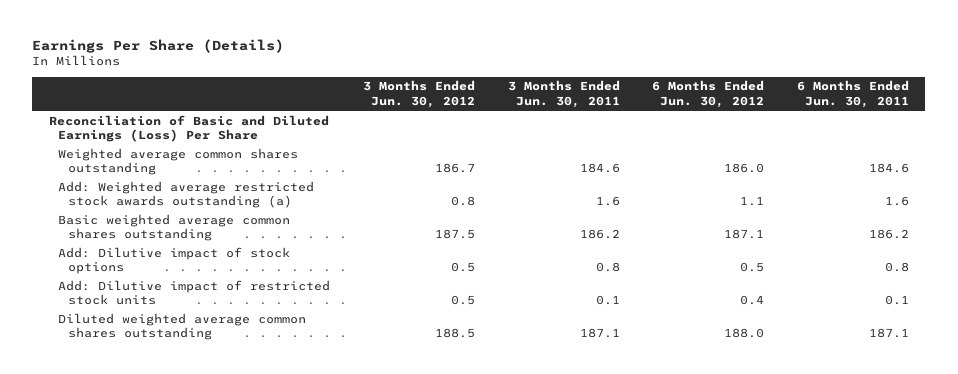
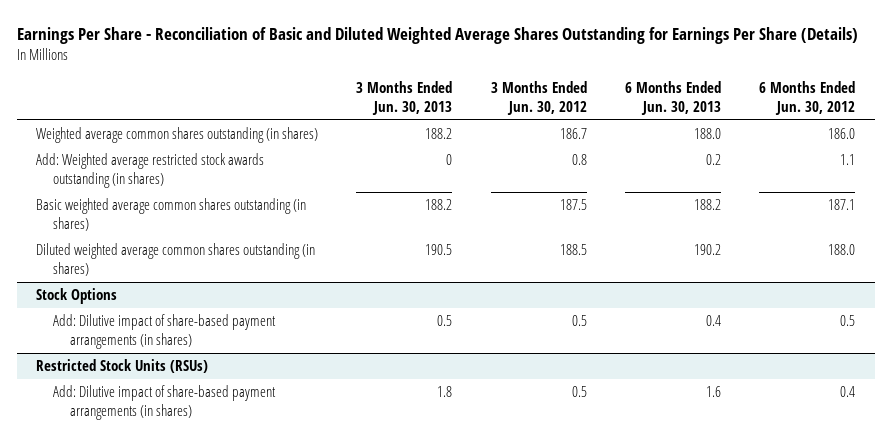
[32,39,285,54] Earnings Per Share (Details) -> [16,26,858,44] Earnings Per Share - Reconciliation of Basic and Diluted Weighted Average Shares Outstanding for Earnings Per Share (Details)
[507,80,620,108] 3 Months Ended Jun. 30, 2011 -> none
[797,80,910,108] 6 Months Ended Jun. 30, 2011 -> none
none -> [356,81,453,115] 3 Months Ended Jun. 30, 2013
none -> [625,81,722,115] 6 Months Ended Jun. 30, 2013
[48,114,329,142] Reconciliation of Basic and Diluted Earnings (Loss) Per Share -> none
[58,246,291,274] Add: Dilutive impact of stock options -> none
[58,279,331,305] Add: Dilutive impact of restricted stock units -> none
[58,147,299,175] Weighted average common shares outstanding -> [36,127,319,144] Weighted average common shares outstanding (in shares)
[58,180,315,208] Add: Weighted average restricted stock awards outstanding (a) -> [36,153,265,189] Add: Weighted average restricted stock awards outstanding (in shares)
[58,213,291,241] Basic weighted average common shares outstanding -> [36,198,307,232] Basic weighted average common shares outstanding (in shares)
[58,312,307,340] Diluted weighted average common shares outstanding -> [36,243,316,277] Diluted weighted average common shares outstanding (in shares)
none -> [36,288,118,305] Stock Options
none -> [53,314,277,350] Add: Dilutive impact of share-based payment arrangements (in shares)
none -> [36,359,209,374] Restricted Stock Units (RSUs)
none -> [53,385,277,421] Add: Dilutive impact of share-based payment arrangements (in shares)

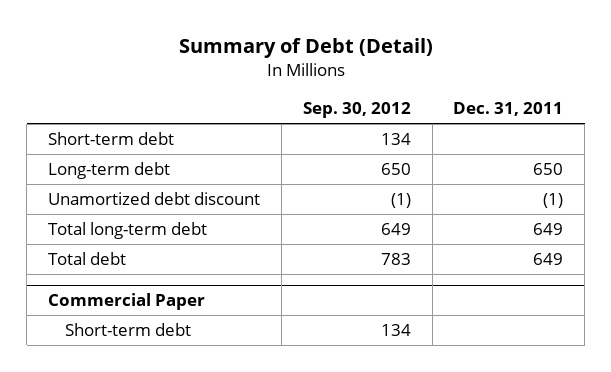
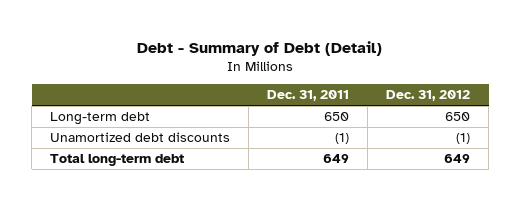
[178,38,433,59] Summary of Debt (Detail) -> [137,40,383,56] Debt - Summary of Debt (Detail)
[302,102,411,119] Sep. 30, 2012 -> none
none -> [386,90,471,102] Dec. 31, 2012
[47,132,174,146] Short-term debt -> none
[47,192,260,206] Unamortized debt discount -> [50,132,231,143] Unamortized debt discounts
[47,252,126,266] Total debt -> none
[47,293,205,311] Commercial Paper -> none
[64,323,191,337] Short-term debt -> none

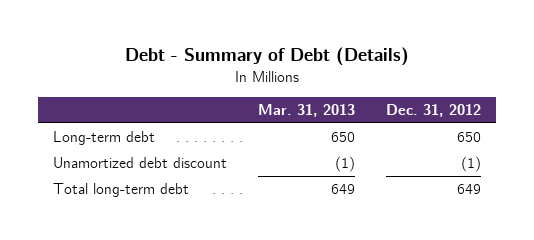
[137,40,383,56] Debt - Summary of Debt (Detail) -> [125,47,410,67] Debt - Summary of Debt (Details)
[267,90,350,102] Dec. 31, 2011 -> none
none -> [258,104,356,118] Mar. 31, 2013
[50,132,231,143] Unamortized debt discounts -> [53,157,228,169] Unamortized debt discount

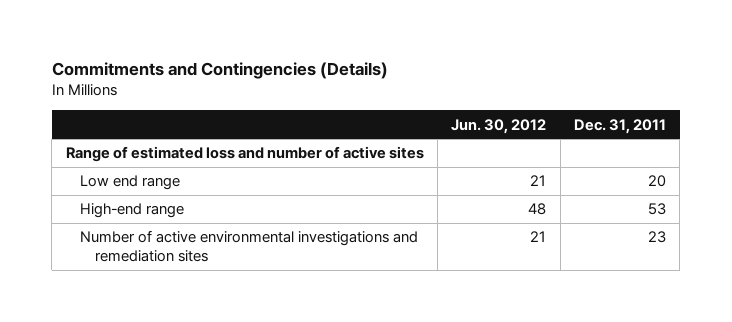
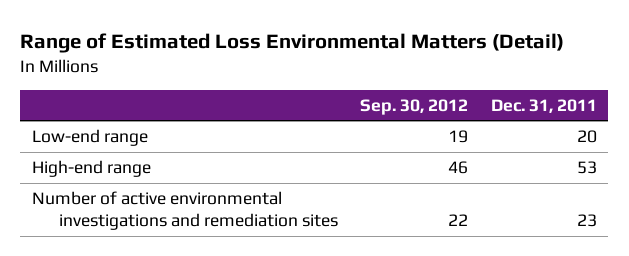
[51,62,388,80] Commitments and Contingencies (Details) -> [20,32,565,53] Range of Estimated Loss Environmental Matters (Detail)
[451,118,547,134] Jun. 30, 2012 -> none
none -> [360,98,469,115] Sep. 30, 2012
[65,146,424,163] Range of estimated loss and number of active sites -> none
[80,175,181,191] Low end range -> [31,129,148,147] Low-end range

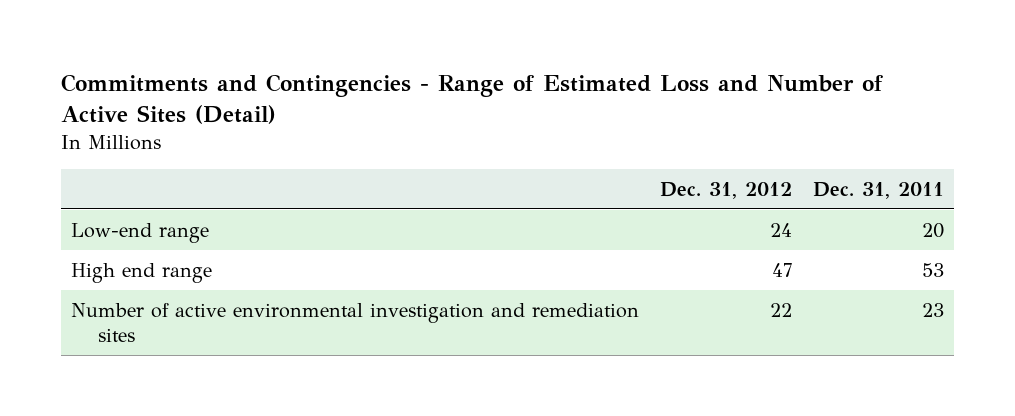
[20,32,565,53] Range of Estimated Loss Environmental Matters (Detail) -> [60,74,883,125] Commitments and Contingencies - Range of Estimated Loss and Number of Active Sites (Detail)
[360,98,469,115] Sep. 30, 2012 -> none
none -> [659,181,792,199] Dec. 31, 2012
[31,160,151,178] High-end range -> [70,262,212,283] High end range
[31,191,338,231] Number of active environmental investigations and remediation sites -> [70,302,639,343] Number of active environmental investigation and remediation sites

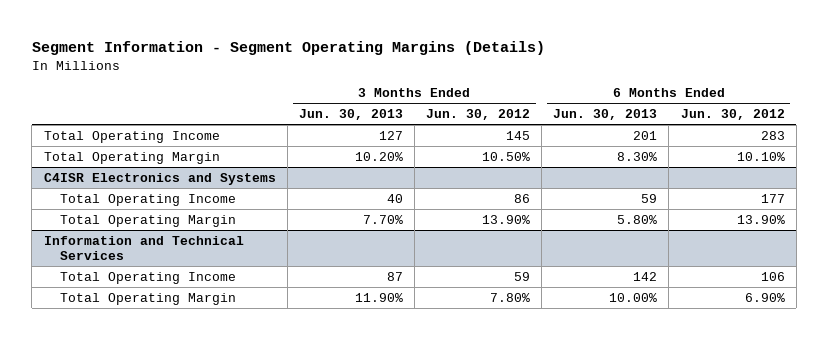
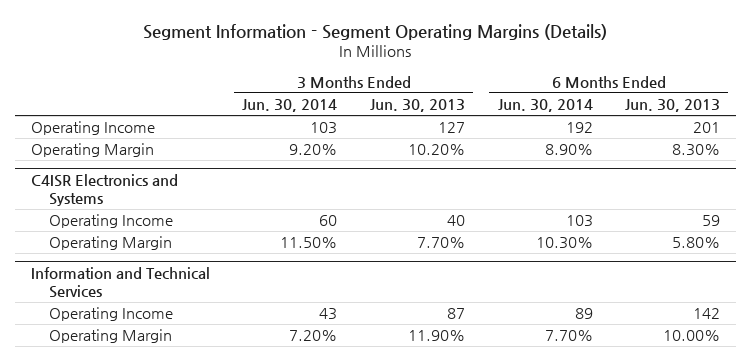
[426,109,531,121] Jun. 30, 2012 -> none
[680,109,785,121] Jun. 30, 2012 -> none
none -> [242,98,338,112] Jun. 30, 2014
none -> [497,98,593,112] Jun. 30, 2014
[43,130,220,143] Total Operating Income -> [30,121,155,136] Operating Income
[43,151,220,164] Total Operating Margin -> [30,143,154,158] Operating Margin
[60,193,237,206] Total Operating Income -> [48,214,173,229] Operating Income
[60,214,237,227] Total Operating Margin -> [48,236,172,251] Operating Margin
[60,271,237,284] Total Operating Income -> [48,307,173,322] Operating Income
[60,292,237,305] Total Operating Margin -> [48,329,172,344] Operating Margin

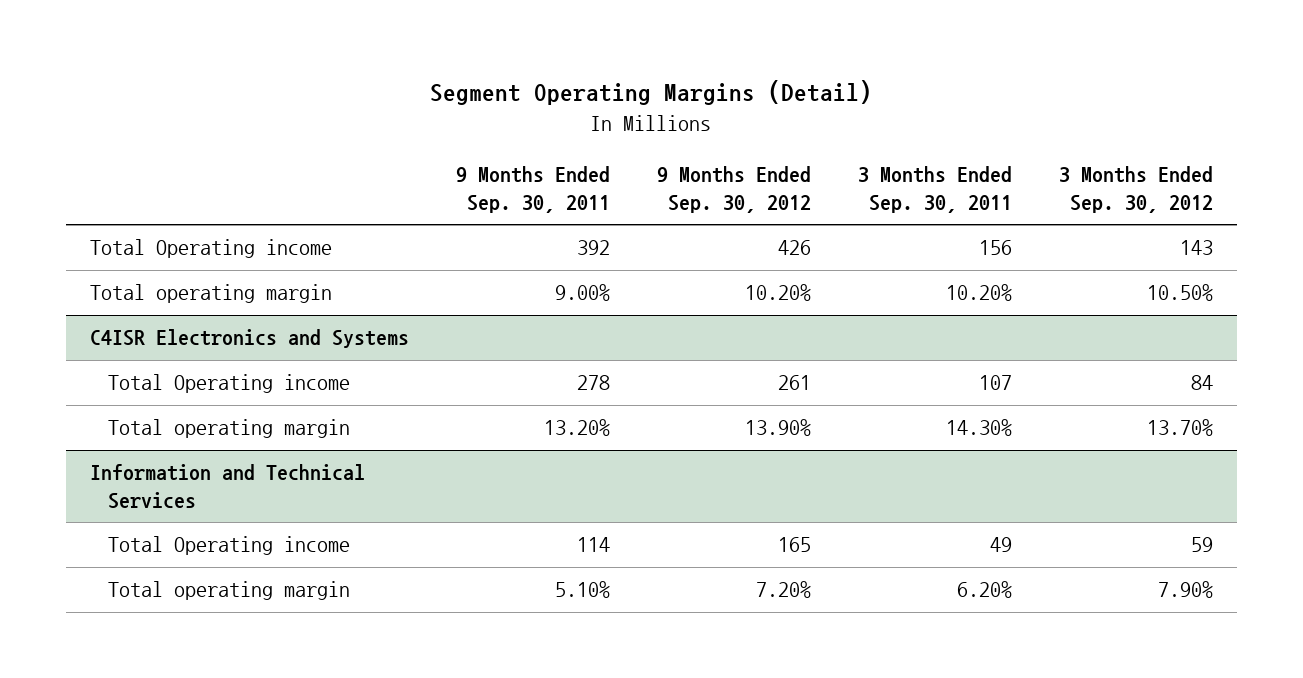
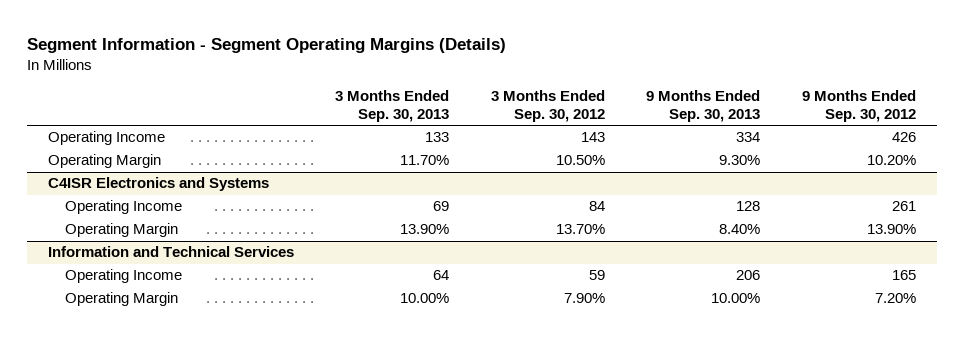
[430,80,873,106] Segment Operating Margins (Detail) -> [26,38,506,54] Segment Information - Segment Operating Margins (Details)
[455,166,610,213] 9 Months Ended Sep. 30, 2011 -> none
[857,166,1012,213] 3 Months Ended Sep. 30, 2011 -> none
none -> [335,90,450,123] 3 Months Ended Sep. 30, 2013
none -> [646,90,761,123] 9 Months Ended Sep. 30, 2013
[89,239,332,259] Total Operating income -> [47,131,165,146] Operating Income
[89,284,332,304] Total operating margin -> [47,154,161,169] Operating Margin
[108,374,351,394] Total Operating income -> [65,200,183,215] Operating Income
[108,419,351,439] Total operating margin -> [65,223,179,238] Operating Margin
[108,536,351,556] Total Operating income -> [65,269,183,284] Operating Income
[108,581,351,601] Total operating margin -> [65,292,179,307] Operating Margin

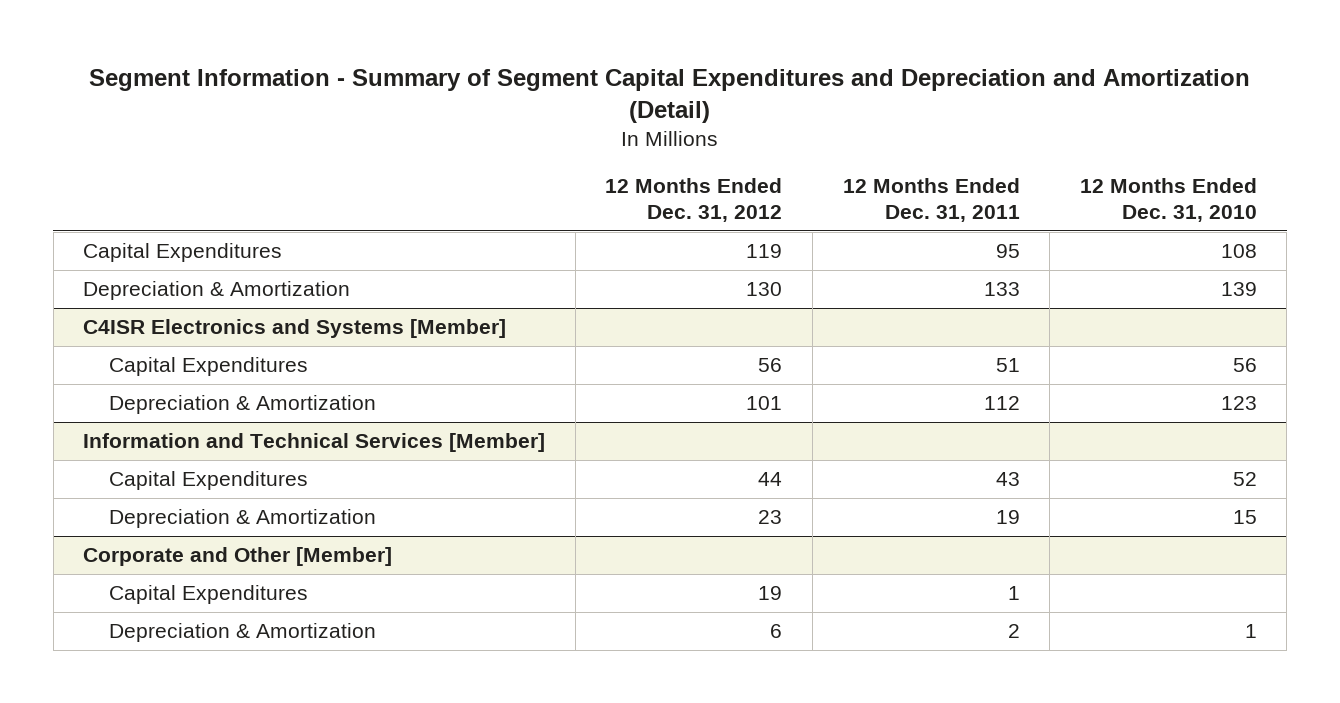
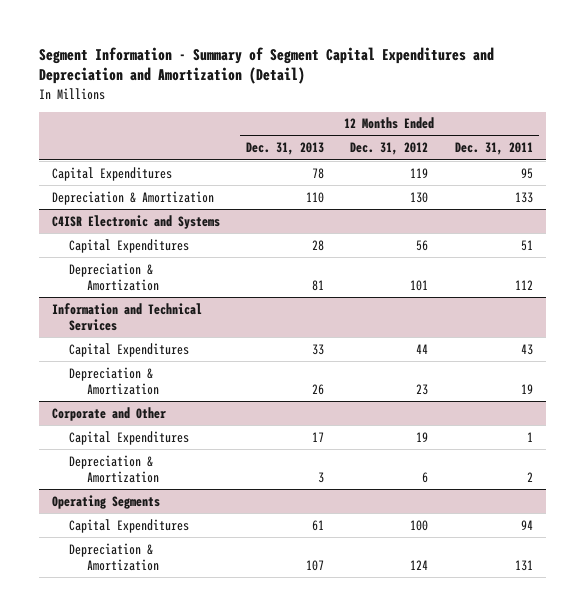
[1079,177,1257,222] 12 Months Ended Dec. 31, 2010 -> none
none -> [246,142,325,156] Dec. 31, 2013
[83,319,507,339] C4ISR Electronics and Systems [Member] -> [52,214,221,229] C4ISR Electronic and Systems
[83,433,546,453] Information and Technical Services [Member] -> [52,302,203,331] Information and Technical Services
[83,547,393,567] Corporate and Other [Member] -> [52,406,167,421] Corporate and Other
none -> [52,494,161,509] Operating Segments
none -> [69,518,190,533] Capital Expenditures
none -> [69,542,159,571] Depreciation & Amortization

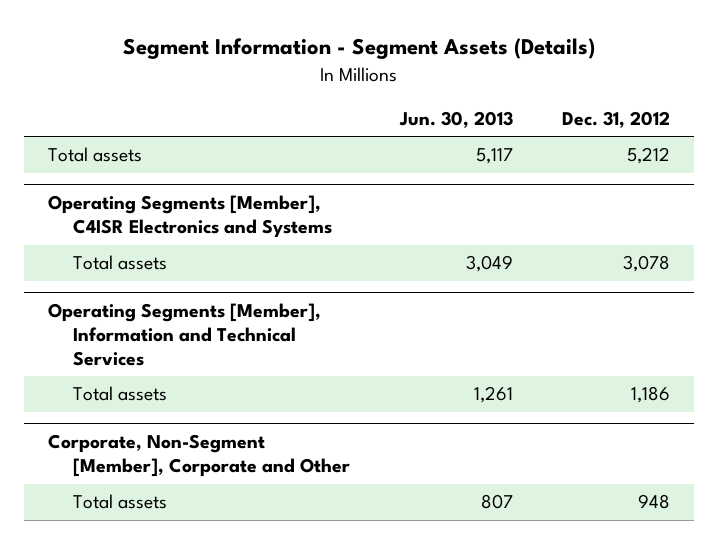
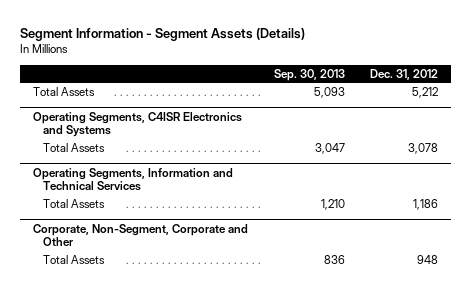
[398,110,513,128] Jun. 30, 2013 -> none
none -> [273,68,345,81] Sep. 30, 2013
[48,147,143,163] Total assets -> [33,86,96,96] Total Assets
[48,195,333,239] Operating Segments [Member], C4ISR Electronics and Systems -> [33,111,243,138] Operating Segments, C4ISR Electronics and Systems
[73,255,168,271] Total assets -> [42,142,105,152] Total Assets
[48,303,322,366] Operating Segments [Member], Information and Technical Services -> [33,167,234,192] Operating Segments, Information and Technical Services
[73,386,168,402] Total assets -> [42,198,105,208] Total Assets
[48,434,351,478] Corporate, Non-Segment [Member], Corporate and Other -> [33,223,249,247] Corporate, Non-Segment, Corporate and Other
[73,494,168,510] Total assets -> [42,254,105,264] Total Assets

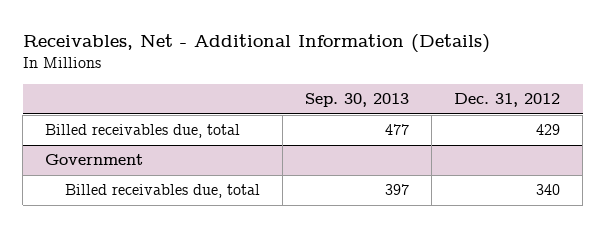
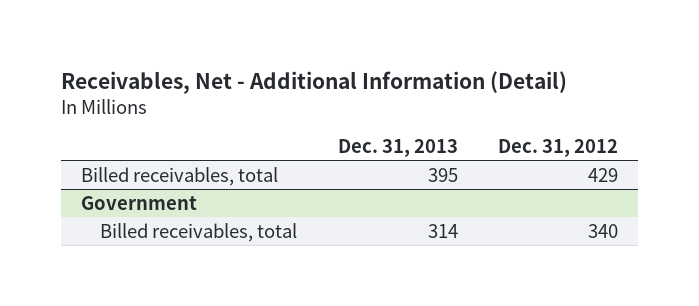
[22,34,490,54] Receivables, Net - Additional Information (Details) -> [61,71,568,95] Receivables, Net - Additional Information (Detail)
[305,93,410,108] Sep. 30, 2013 -> none
none -> [337,138,458,157] Dec. 31, 2013
[45,124,241,139] Billed receivables due, total -> [81,166,279,186] Billed receivables, total
[64,184,260,199] Billed receivables due, total -> [100,222,298,242] Billed receivables, total

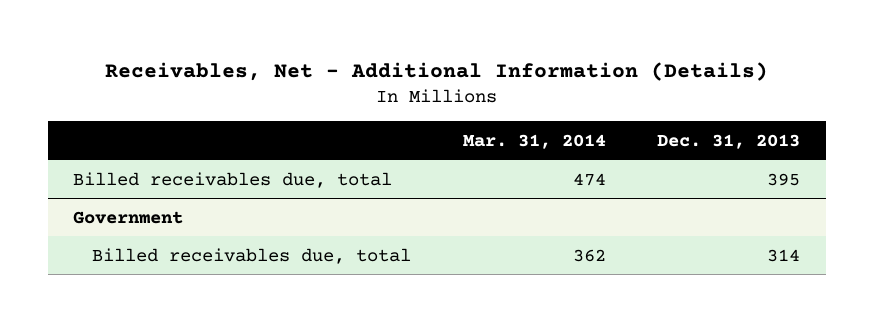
[61,71,568,95] Receivables, Net - Additional Information (Detail) -> [104,61,768,81] Receivables, Net - Additional Information (Details)
[497,138,618,157] Dec. 31, 2012 -> none
none -> [462,133,606,149] Mar. 31, 2014
[81,166,279,186] Billed receivables, total -> [73,171,393,188] Billed receivables due, total
[100,222,298,242] Billed receivables, total -> [92,247,412,264] Billed receivables due, total

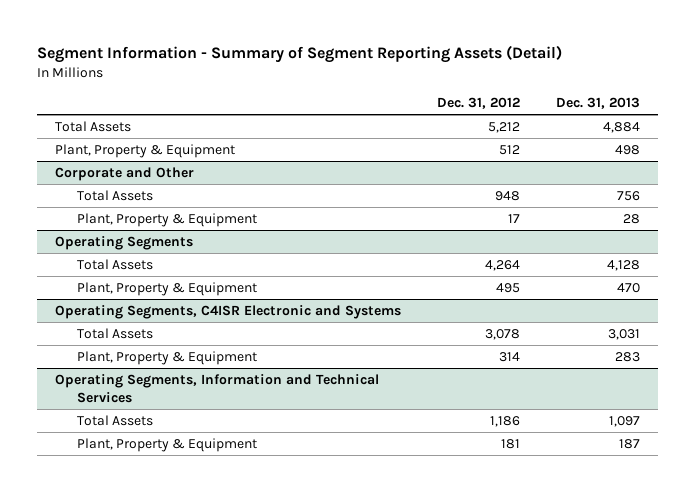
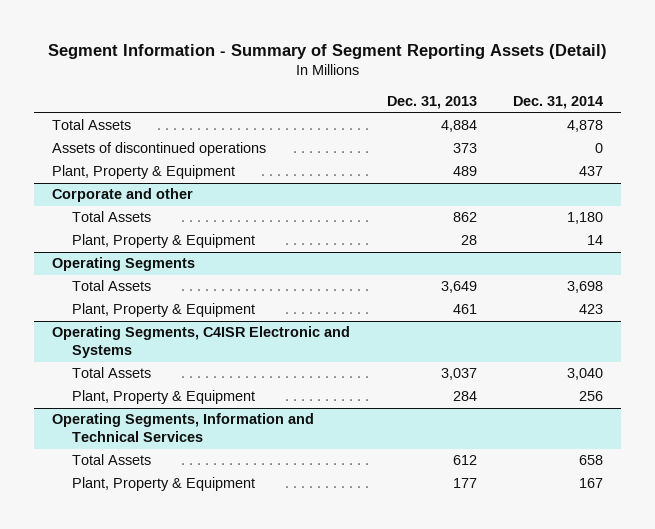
[437,96,521,109] Dec. 31, 2012 -> none
none -> [513,96,604,110] Dec. 31, 2014
none -> [52,142,267,157] Assets of discontinued operations
[615,144,641,155] 498 -> [452,166,477,177] 489
[54,166,194,181] Corporate and Other -> [52,188,194,203] Corporate and other
[617,190,641,201] 756 -> [452,212,477,223] 862
[607,259,641,271] 4,128 -> [440,281,477,294] 3,649
[617,282,641,293] 470 -> [452,304,477,315] 461
[608,328,641,340] 3,031 -> [440,368,477,381] 3,037
[615,351,641,362] 283 -> [452,391,477,402] 284
[609,415,641,427] 1,097 -> [452,455,477,466] 612
[619,438,641,449] 187 -> [452,478,477,489] 177

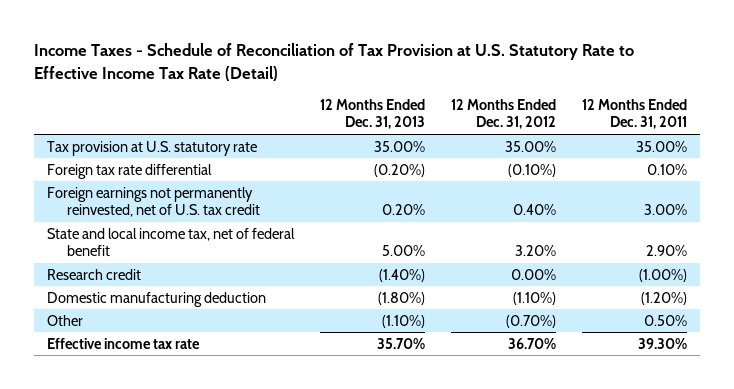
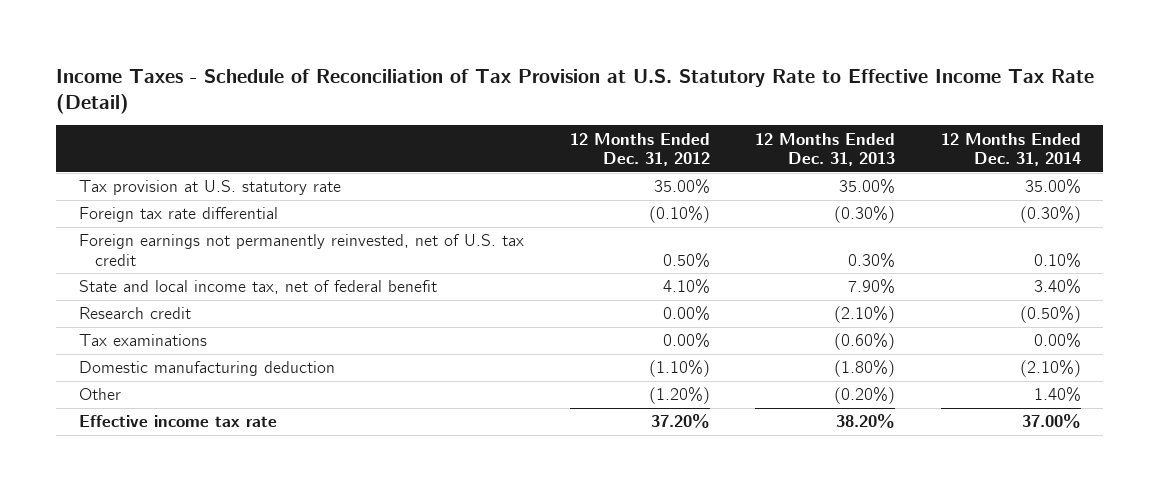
[581,98,687,130] 12 Months Ended Dec. 31, 2011 -> none
none -> [940,132,1081,167] 12 Months Ended Dec. 31, 2014
[373,163,425,177] (0.20%) -> [834,206,896,224] (0.30%)
[381,204,425,216] 0.20% -> [848,252,896,268] 0.30%
[512,204,556,216] 0.40% -> [662,252,710,268] 0.50%
[381,245,425,257] 5.00% -> [848,279,896,295] 7.90%
[514,245,556,257] 3.20% -> [662,279,710,295] 4.10%
[378,268,425,282] (1.40%) -> [834,306,896,324] (2.10%)
none -> [79,334,208,347] Tax examinations
[381,314,425,328] (1.10%) -> [834,387,896,405] (0.20%)
[505,314,556,328] (0.70%) -> [648,387,710,405] (1.20%)
[376,337,425,349] 35.70% -> [836,414,896,429] 38.20%
[507,337,556,349] 36.70% -> [650,414,710,429] 37.20%

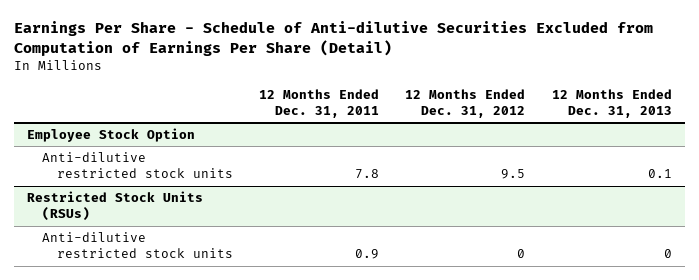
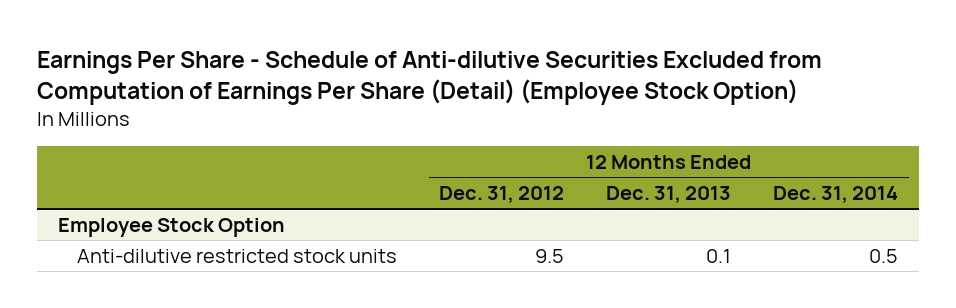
[13,21,653,56] Earnings Per Share - Schedule of Anti-dilutive Securities Excluded from Computation of Earnings Per Share (Detail) -> [36,50,822,105] Earnings Per Share - Schedule of Anti-dilutive Securities Excluded from Computation of Earnings Per Share (Detail) (Employee Stock Option)
[258,88,379,118] 12 Months Ended Dec. 31, 2011 -> none
none -> [773,185,899,203] Dec. 31, 2014
[26,191,203,222] Restricted Stock Units (RSUs) -> none
[41,232,233,259] Anti-dilutive restricted stock units -> none

